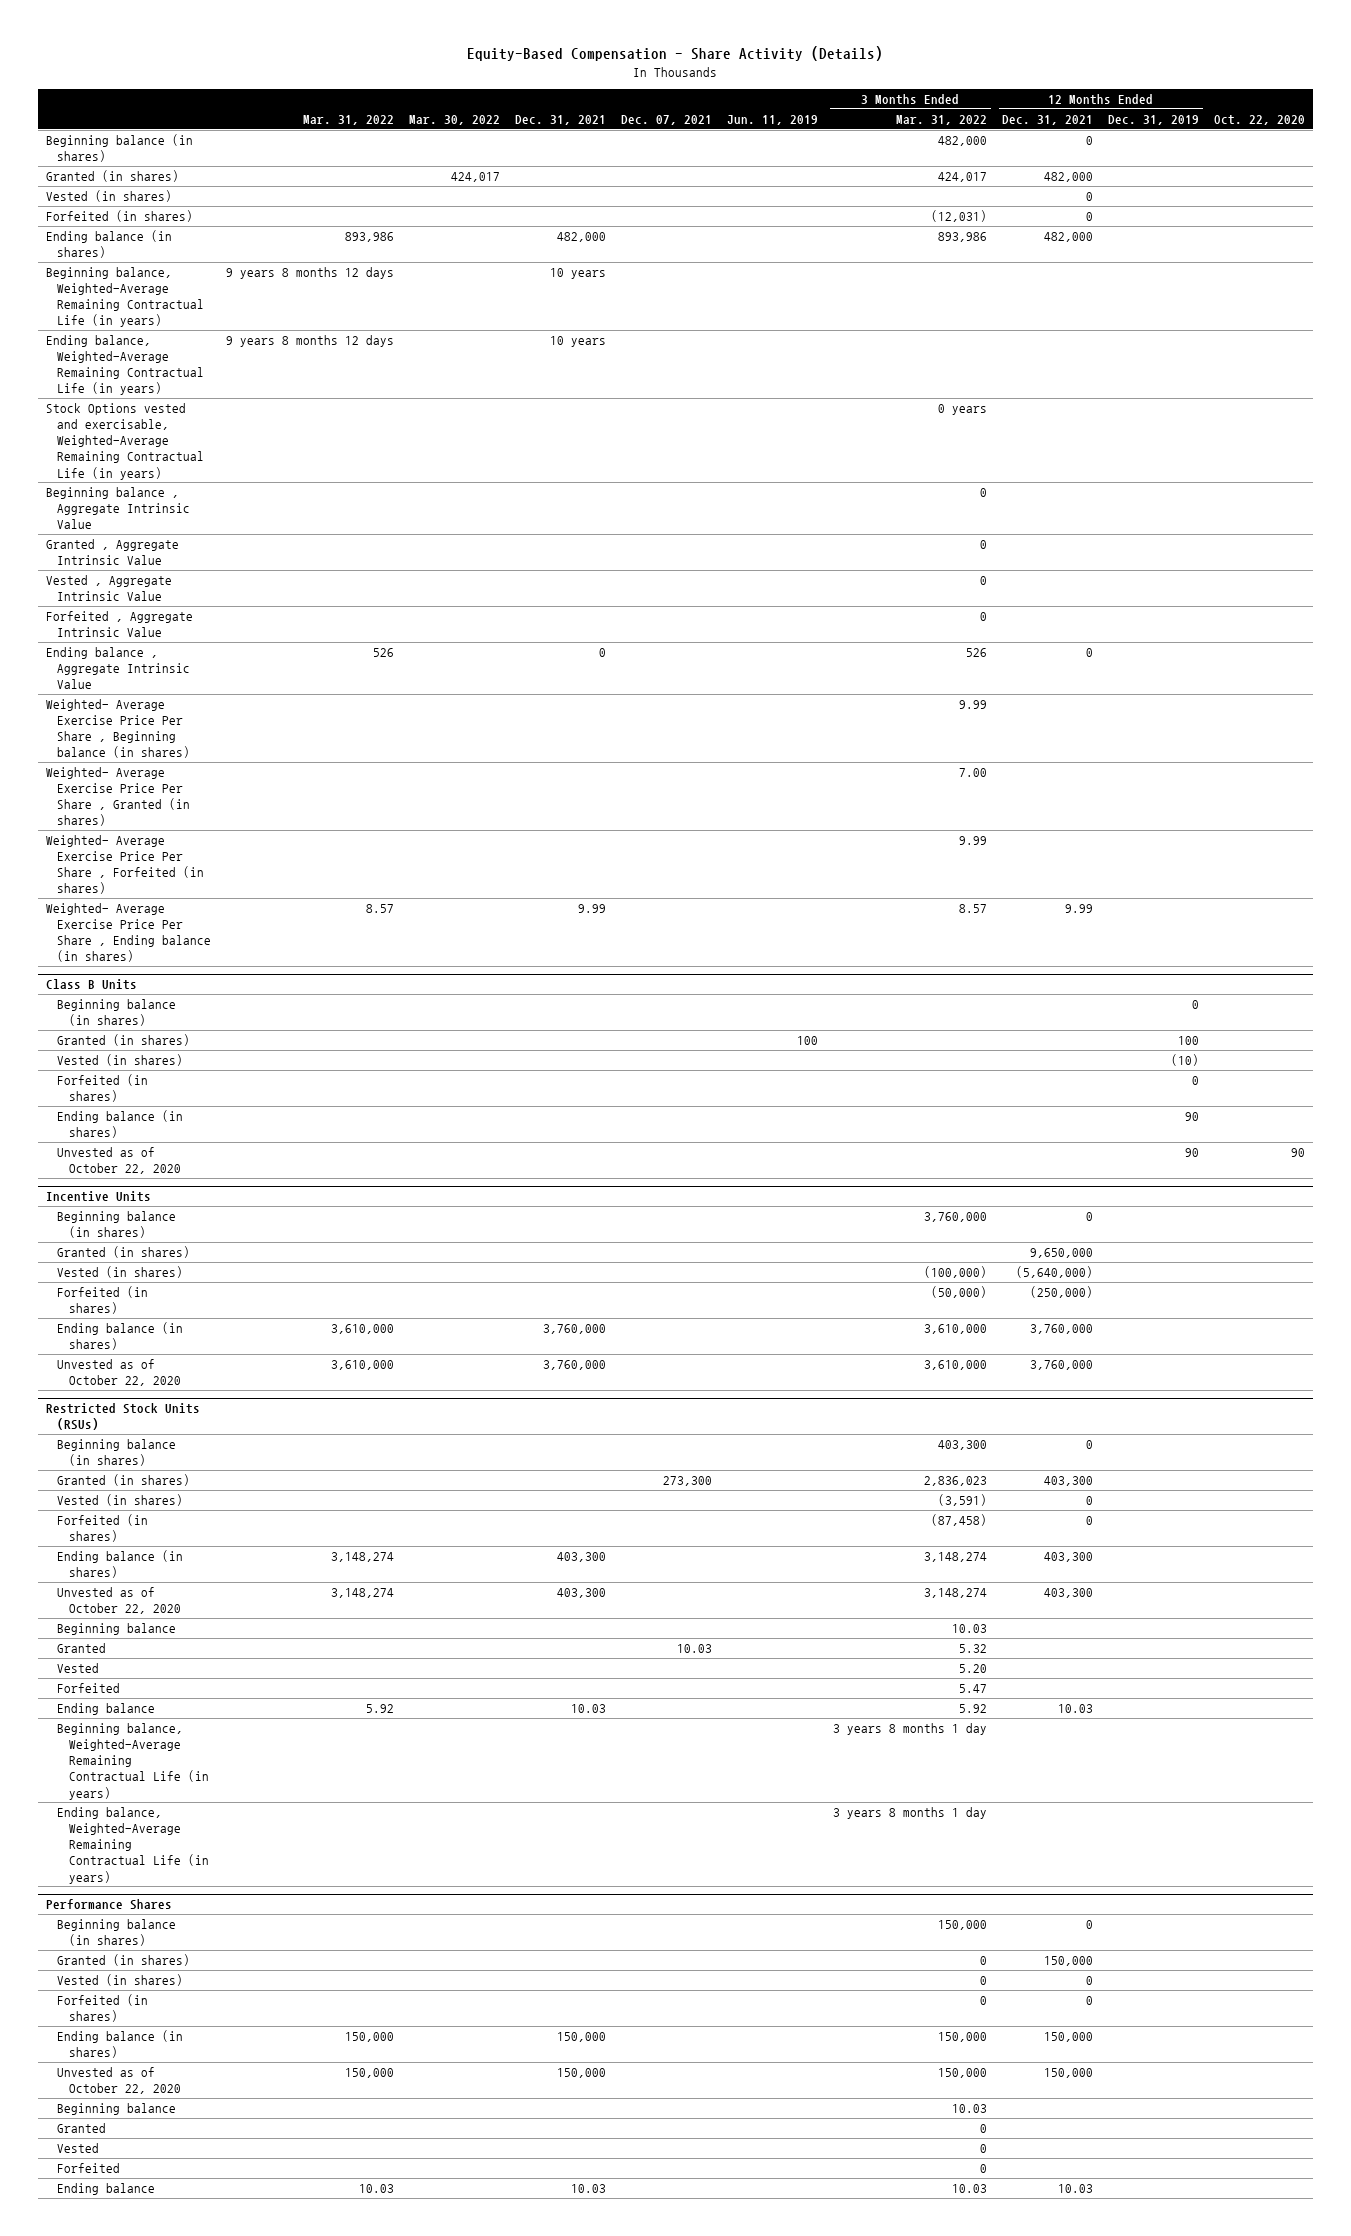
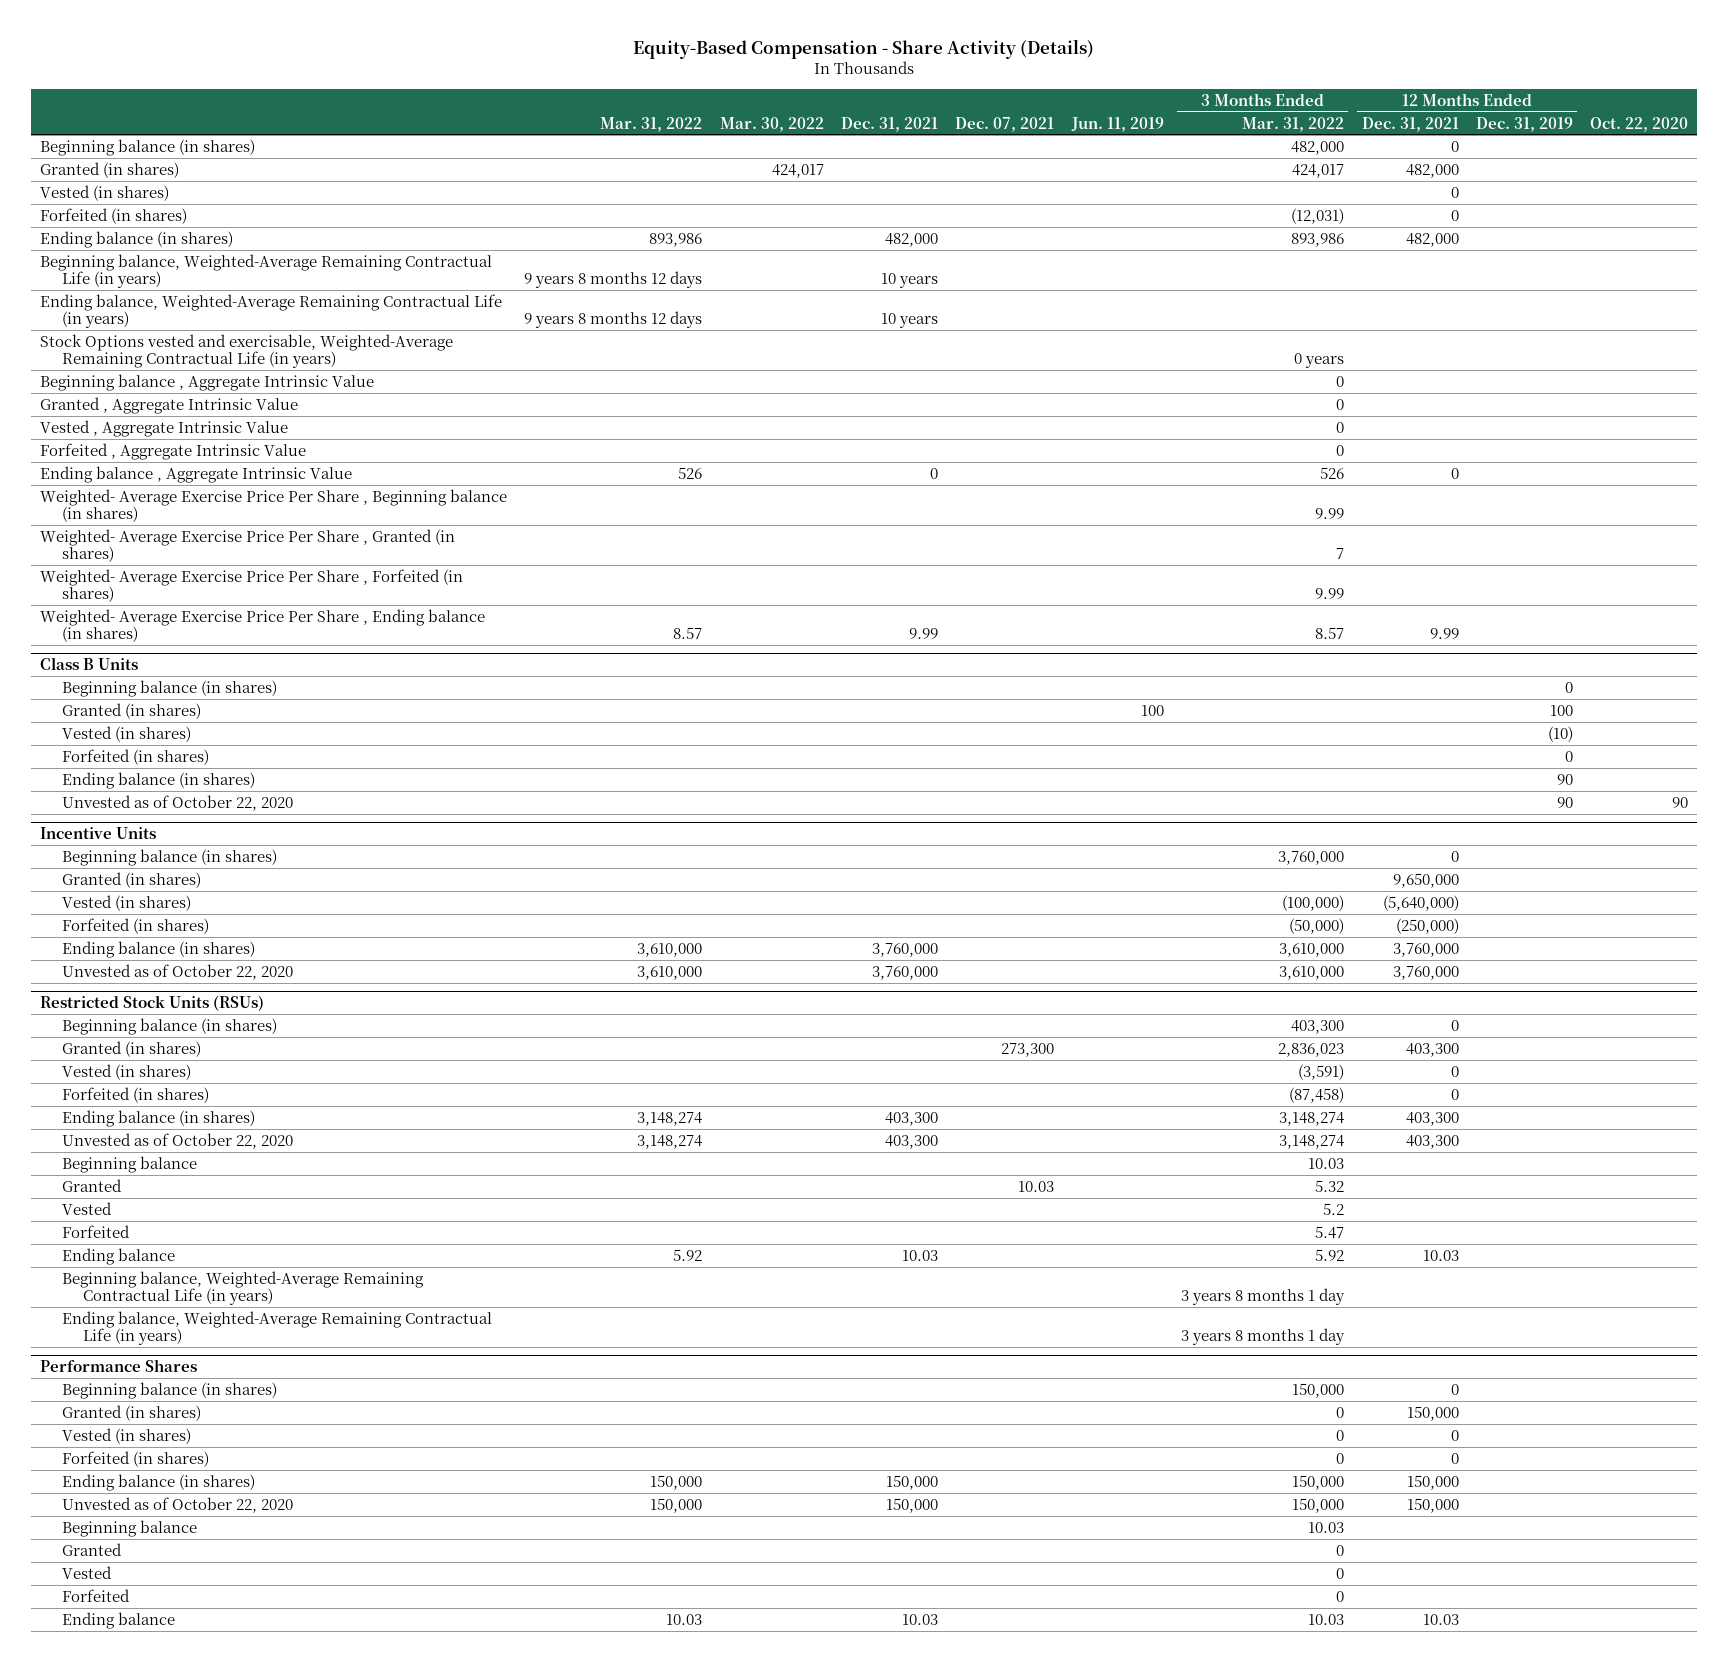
[959,768,988,778] 7.00 -> [1336,548,1345,560] 7
[959,1664,988,1674] 5.20 -> [1323,1202,1345,1215] 5.2

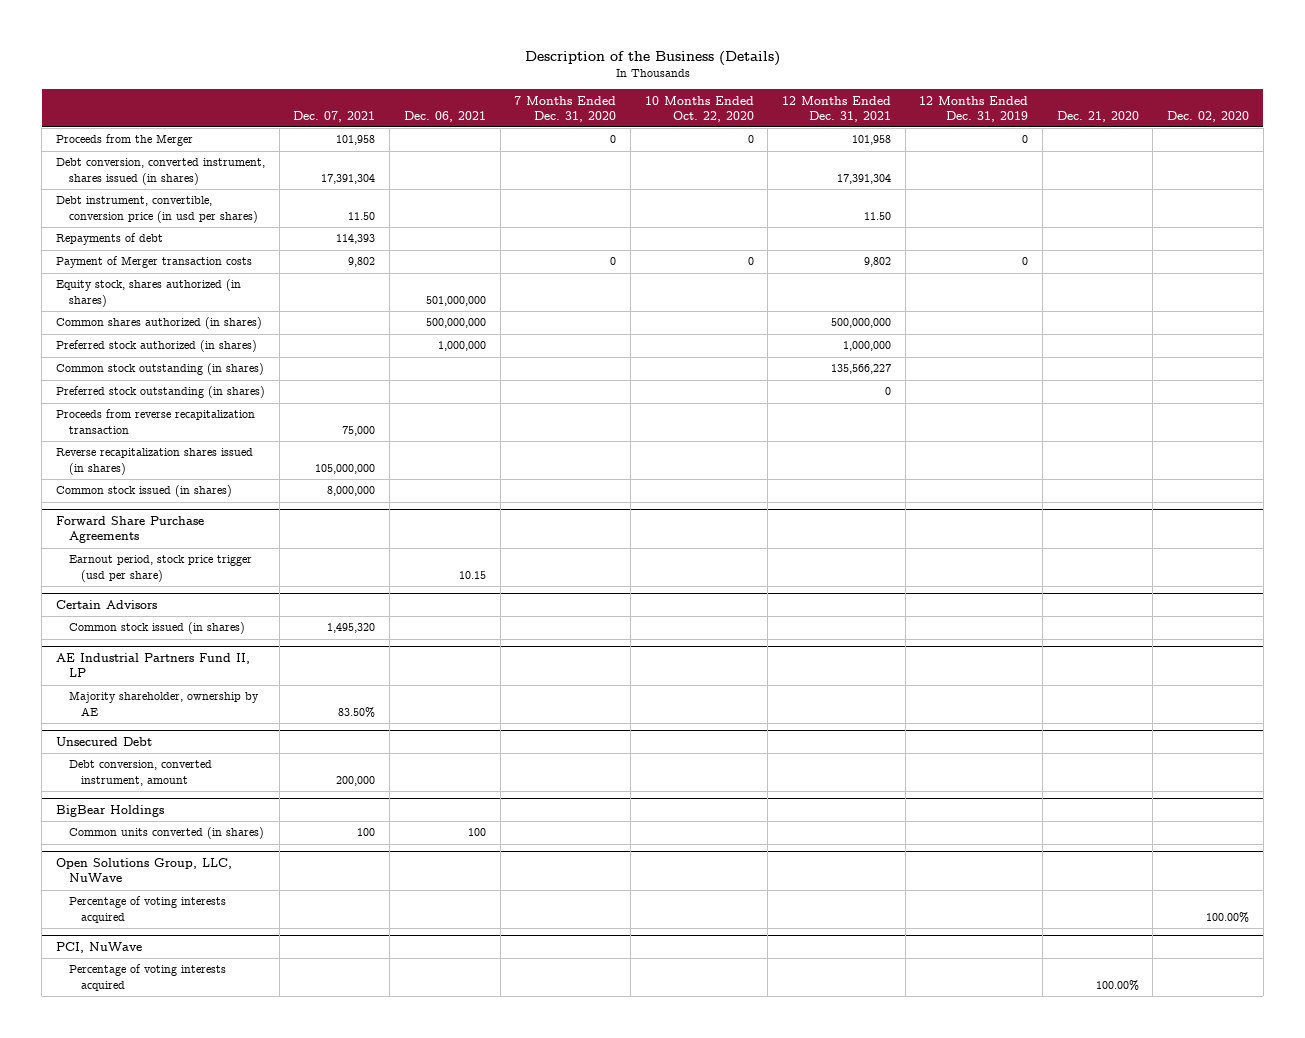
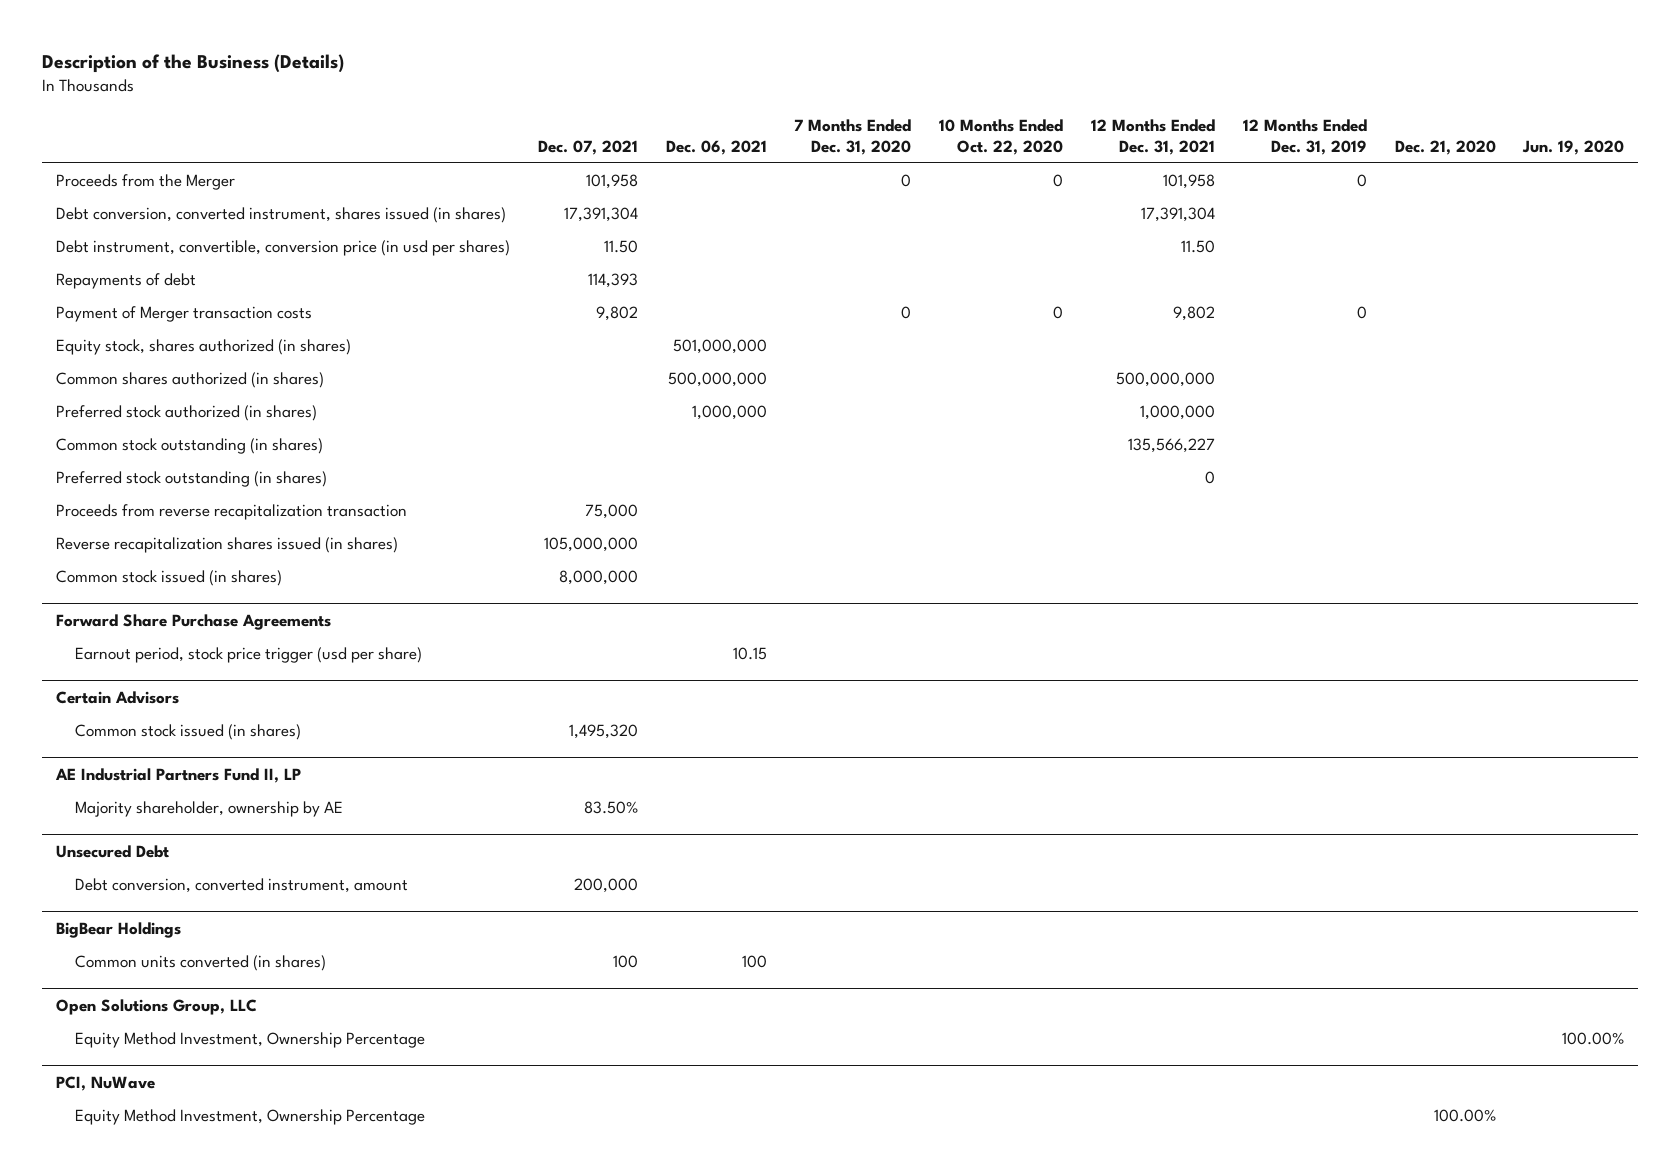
[1166,110,1249,122] Dec. 02, 2020 -> none
none -> [1522,139,1625,155] Jun. 19, 2020
[68,896,226,923] Percentage of voting interests acquired -> none
[56,858,233,884] Open Solutions Group, LLC, NuWave -> [55,998,257,1015] Open Solutions Group, LLC
none -> [74,1032,425,1049] Equity Method Investment, Ownership Percentage
[68,964,226,991] Percentage of voting interests acquired -> none
none -> [74,1109,425,1126] Equity Method Investment, Ownership Percentage

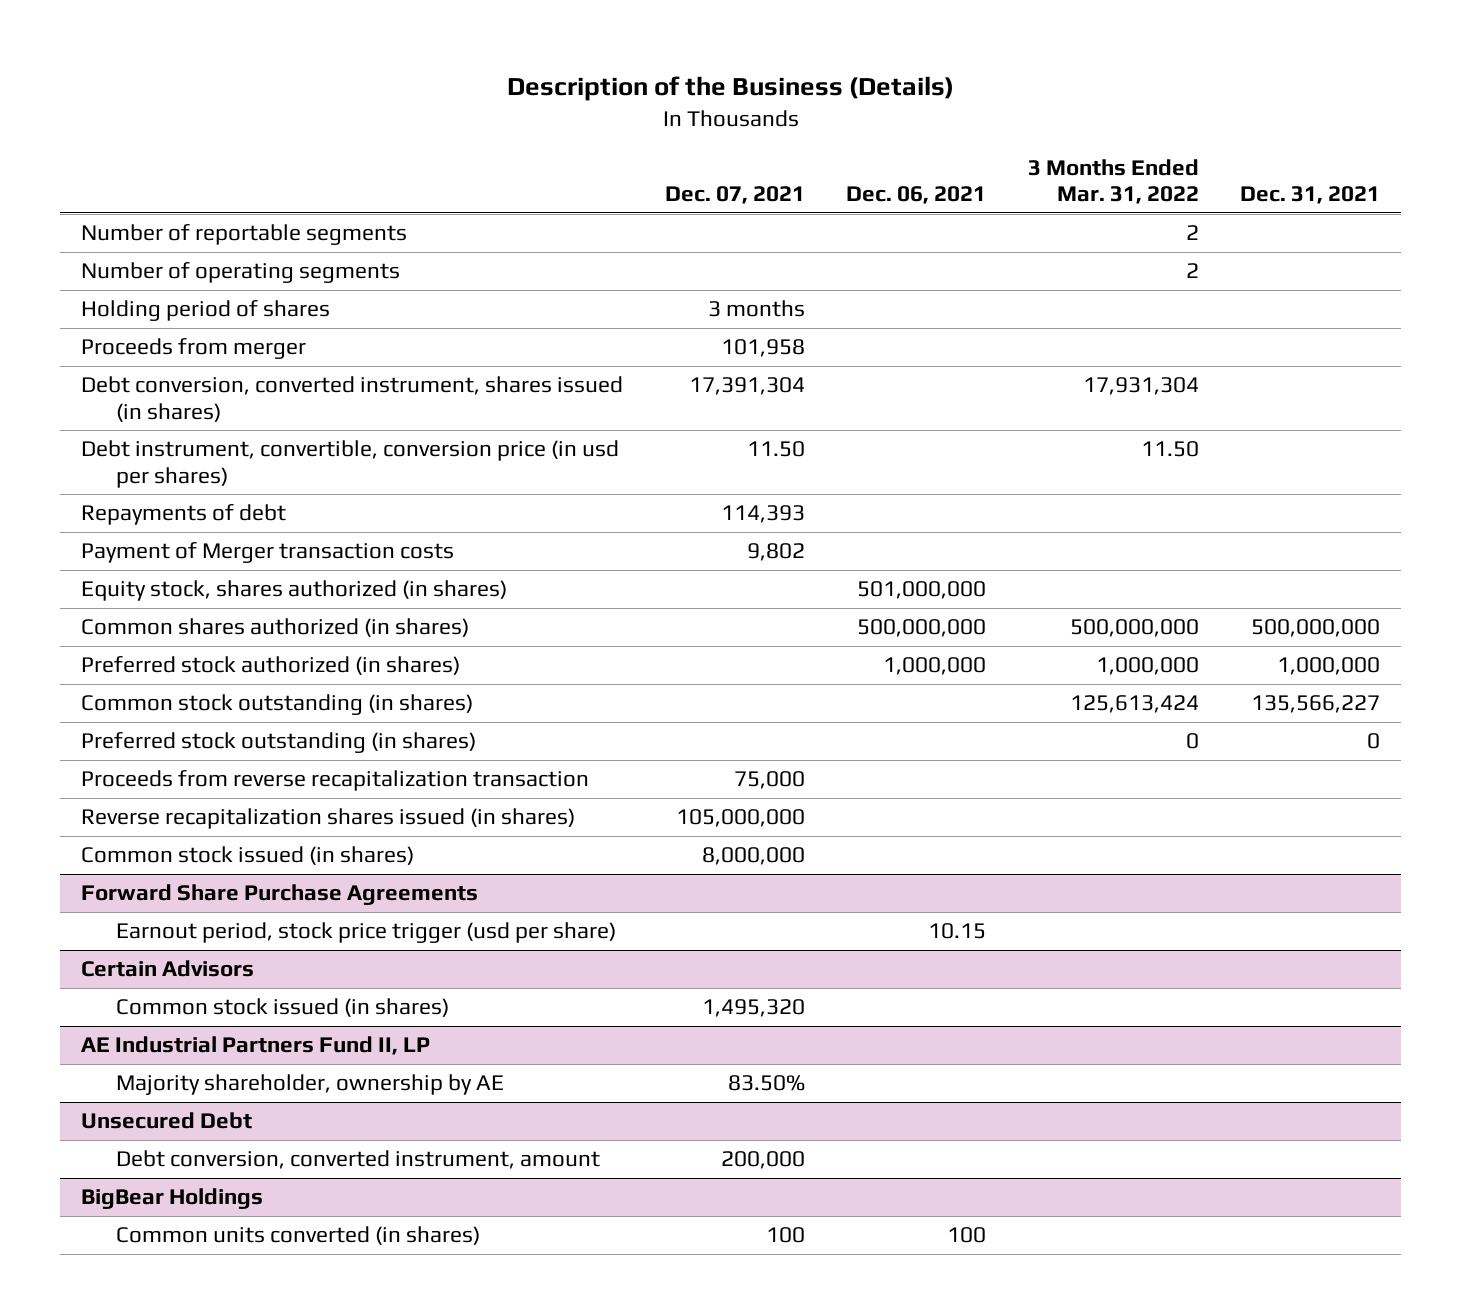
[794,118,912,155] 7 Months Ended Dec. 31, 2020 -> none
[939,118,1064,155] 10 Months Ended Oct. 22, 2020 -> none
[1091,118,1216,155] 12 Months Ended Dec. 31, 2021 -> none
[1242,118,1367,155] 12 Months Ended Dec. 31, 2019 -> none
[1394,139,1496,155] Dec. 21, 2020 -> none
[1522,139,1625,155] Jun. 19, 2020 -> none
none -> [1027,158,1199,205] 3 Months Ended Mar. 31, 2022
none -> [1240,186,1381,205] Dec. 31, 2021
none -> [80,224,407,246] Number of reportable segments
none -> [80,262,400,284] Number of operating segments
none -> [80,300,330,322] Holding period of shares
[55,174,235,191] Proceeds from the Merger -> [80,338,306,360] Proceeds from merger
[55,998,257,1015] Open Solutions Group, LLC -> none
[74,1032,425,1049] Equity Method Investment, Ownership Percentage -> none
[55,1075,155,1091] PCI, NuWave -> none
[74,1109,425,1126] Equity Method Investment, Ownership Percentage -> none

